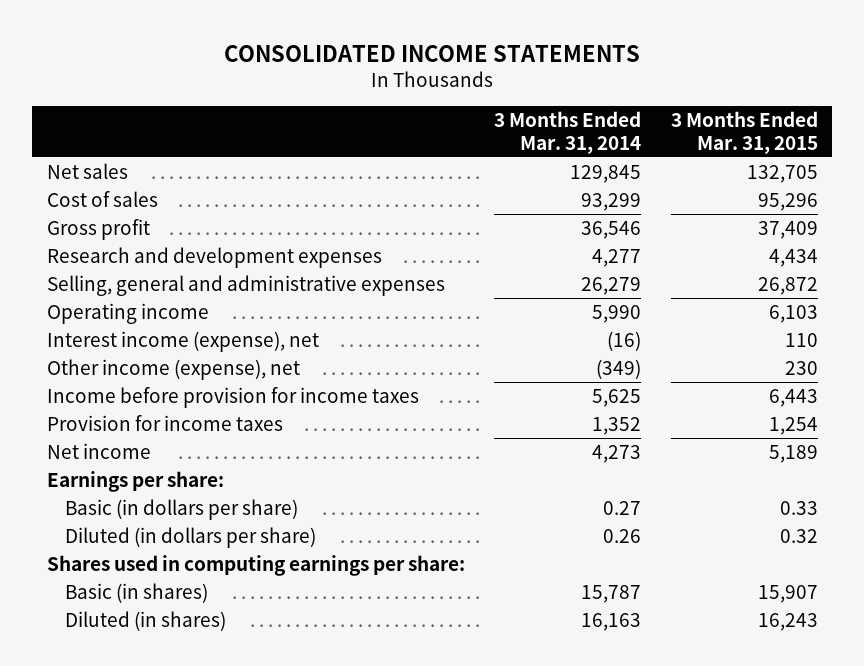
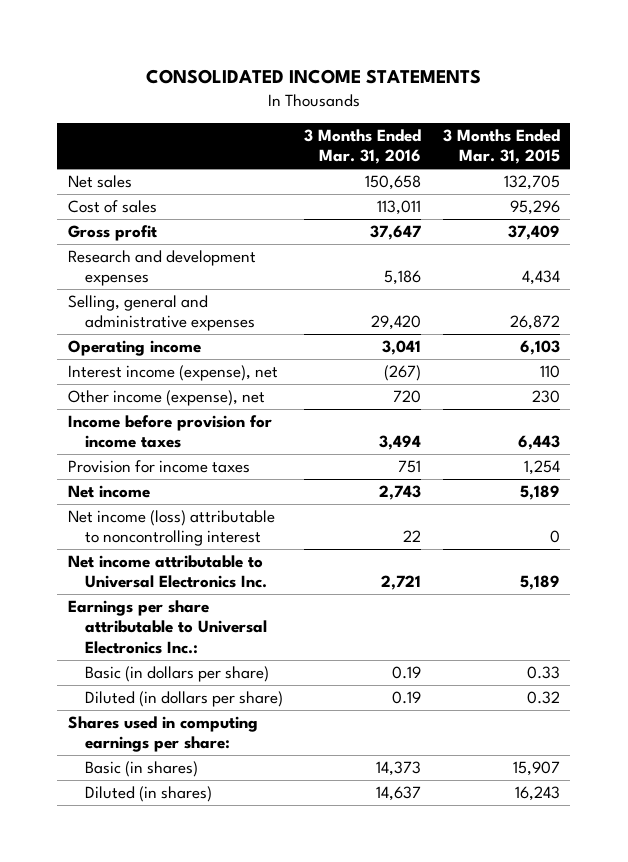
[494,111,642,154] 3 Months Ended Mar. 31, 2014 -> none
none -> [304,128,422,165] 3 Months Ended Mar. 31, 2016
none -> [67,509,275,547] Net income (loss) attributable to noncontrolling interest
none -> [67,554,268,589] Net income attributable to Universal Electronics Inc.
[46,470,224,492] Earnings per share: -> [67,599,268,654] Earnings per share attributable to Universal Electronics Inc.:

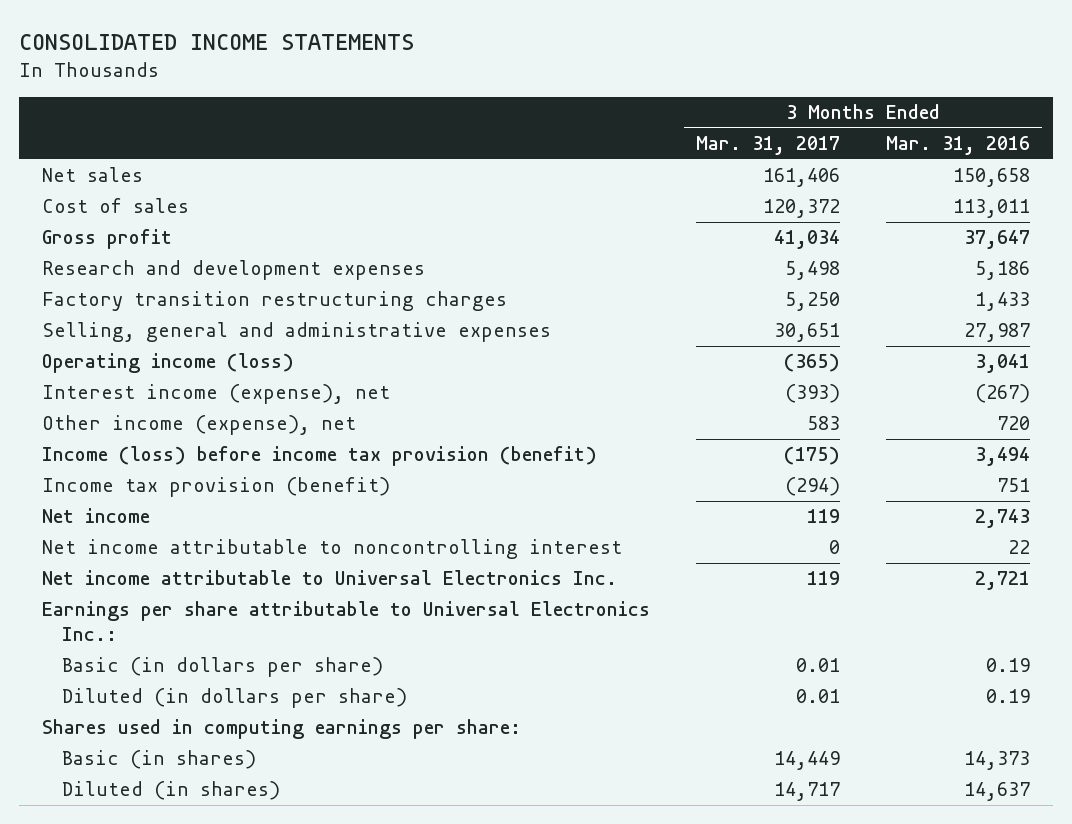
[442,128,560,165] 3 Months Ended Mar. 31, 2015 -> none
none -> [695,136,840,156] Mar. 31, 2017
none -> [41,291,507,312] Factory transition restructuring charges
[371,315,422,331] 29,420 -> [964,323,1031,343] 27,987
[67,339,201,356] Operating income -> [41,353,294,374] Operating income (loss)
[67,414,272,449] Income before provision for income taxes -> [41,446,597,467] Income (loss) before income tax provision (benefit)
[67,459,250,473] Provision for income taxes -> [41,477,390,498] Income tax provision (benefit)
[67,509,275,547] Net income (loss) attributable to noncontrolling interest -> [41,539,622,560] Net income attributable to noncontrolling interest

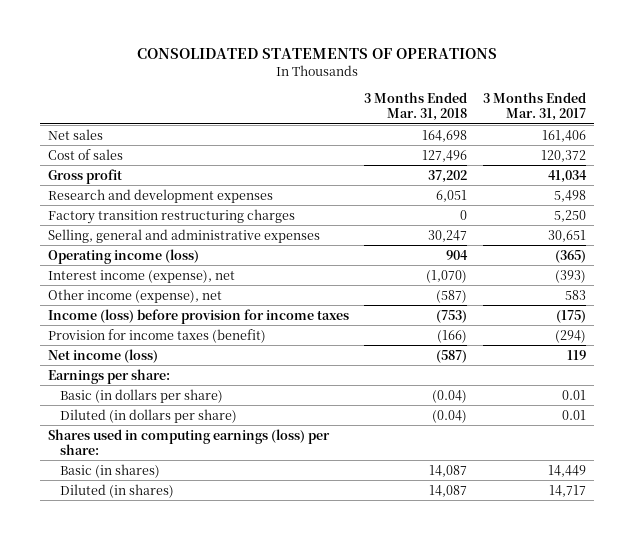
[18,33,414,50] CONSOLIDATED INCOME STATEMENTS -> [136,48,497,60] CONSOLIDATED STATEMENTS OF OPERATIONS
[886,136,1031,156] Mar. 31, 2016 -> none
none -> [364,92,468,122] 3 Months Ended Mar. 31, 2018
[41,508,150,524] Net income -> none
[41,539,622,560] Net income attributable to noncontrolling interest -> none
[41,446,597,467] Income (loss) before income tax provision (benefit) -> [47,308,349,324] Income (loss) before provision for income taxes
[41,477,390,498] Income tax provision (benefit) -> [47,328,266,343] Provision for income taxes (benefit)
[41,570,617,586] Net income attributable to Universal Electronics Inc. -> [47,348,158,363] Net income (loss)
[41,601,650,642] Earnings per share attributable to Universal Electronics Inc.: -> [47,368,170,384] Earnings per share:
[41,719,521,740] Shares used in computing earnings per share: -> [47,428,330,455] Shares used in computing earnings (loss) per share:

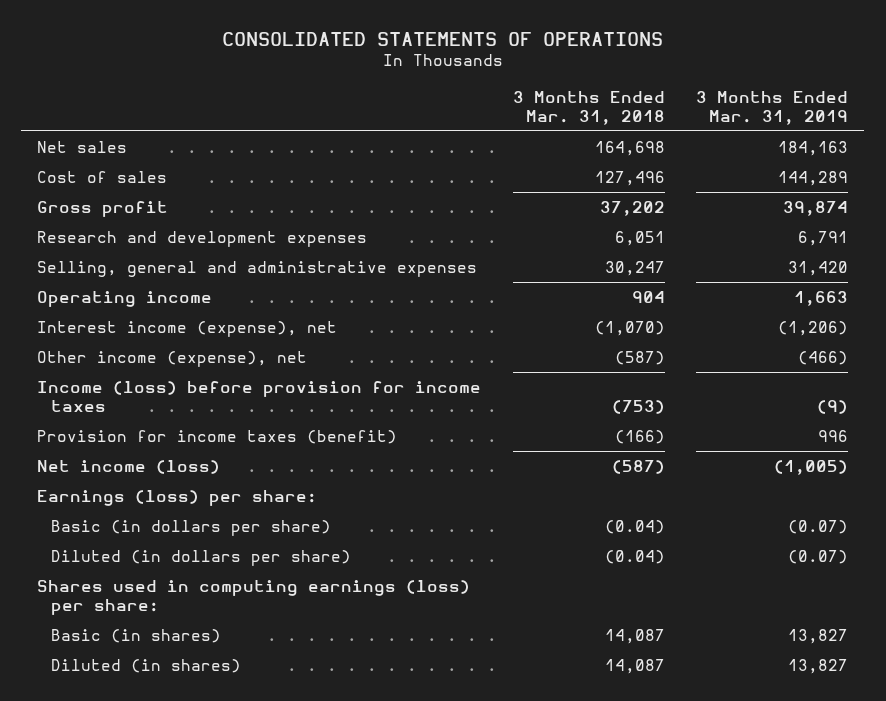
[483,92,587,122] 3 Months Ended Mar. 31, 2017 -> none
none -> [696,91,849,125] 3 Months Ended Mar. 31, 2019
[47,208,295,224] Factory transition restructuring charges -> none
[47,248,199,264] Operating income (loss) -> [37,291,213,308] Operating income
[47,368,170,384] Earnings per share: -> [37,490,318,507] Earnings (loss) per share:

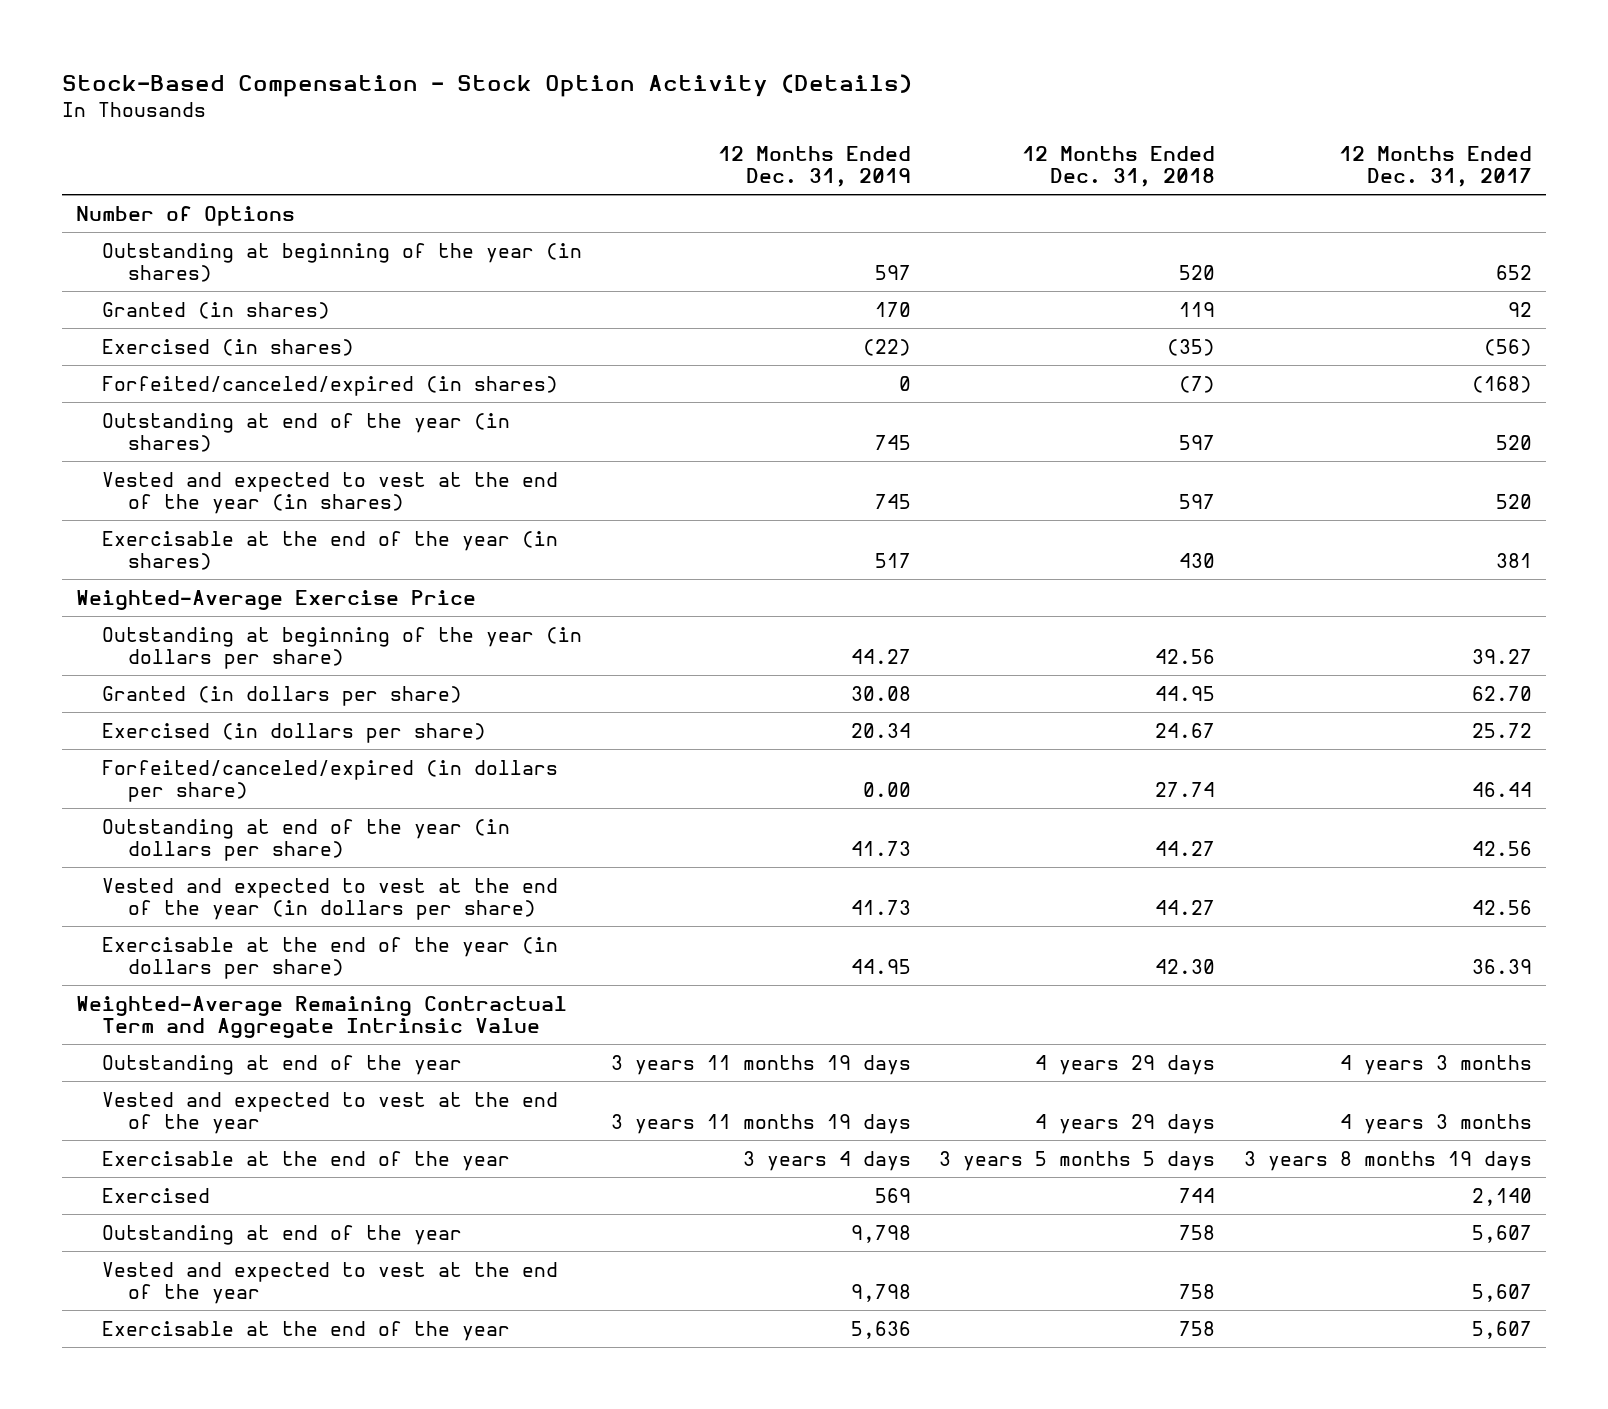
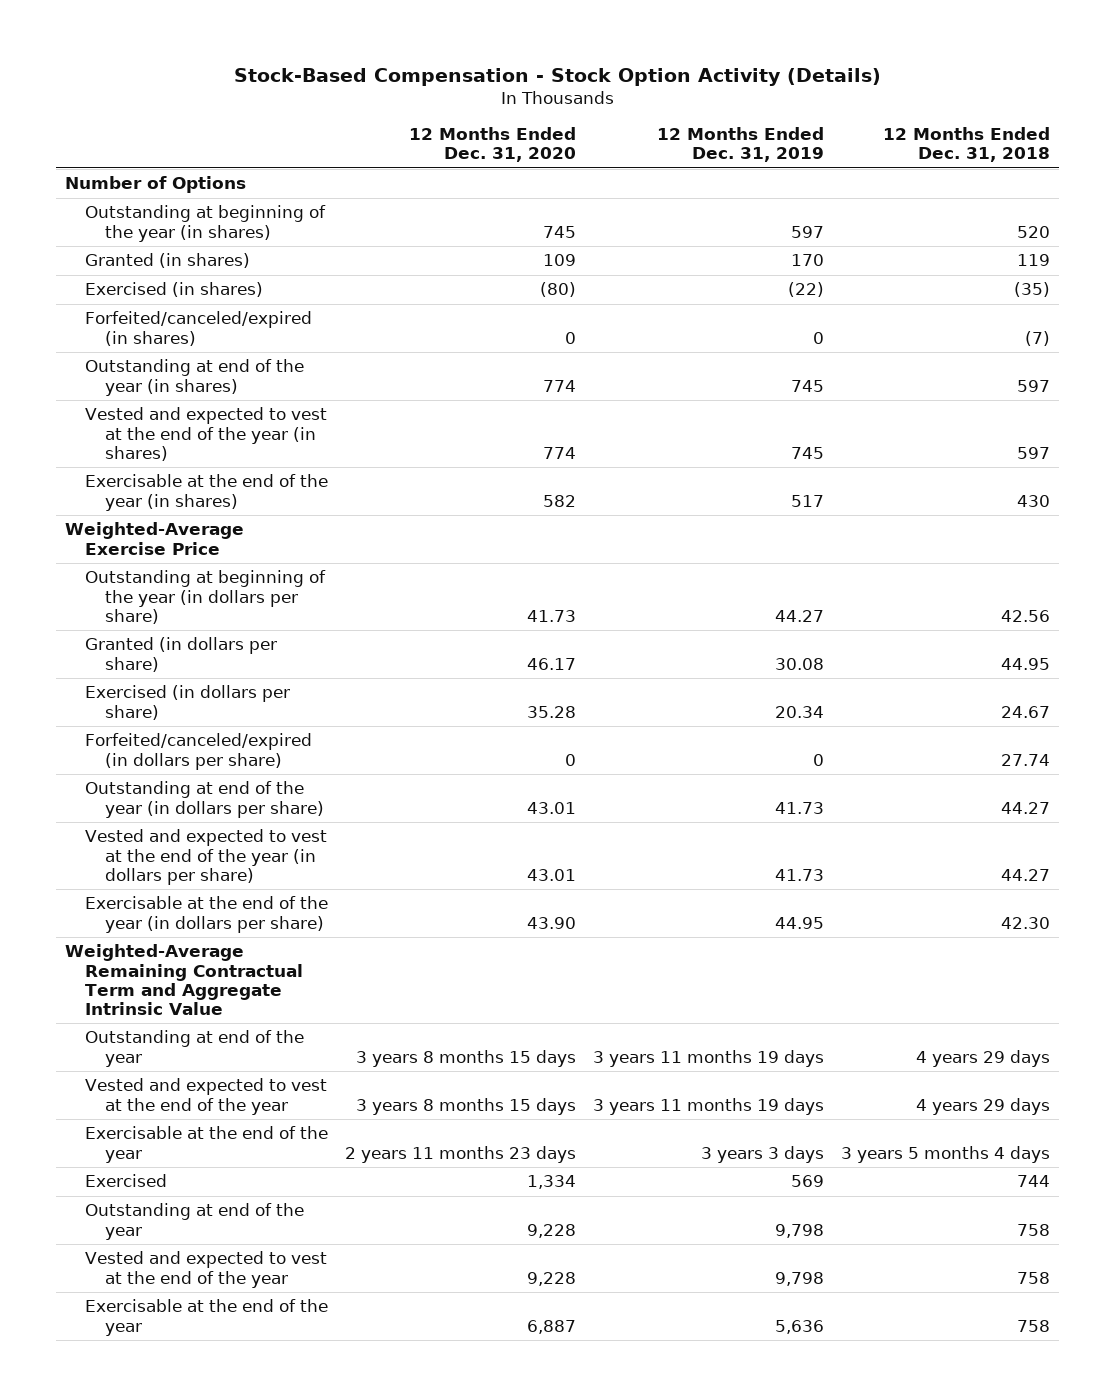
[1338,146,1532,188] 12 Months Ended Dec. 31, 2017 -> none
none -> [408,127,576,163] 12 Months Ended Dec. 31, 2020
[862,781,911,797] 0.00 -> [813,753,825,766] 0
[742,1150,911,1171] 3 years 4 days -> [701,1145,825,1163] 3 years 3 days
[939,1150,1216,1171] 3 years 5 months 5 days -> [841,1145,1051,1163] 3 years 5 months 4 days

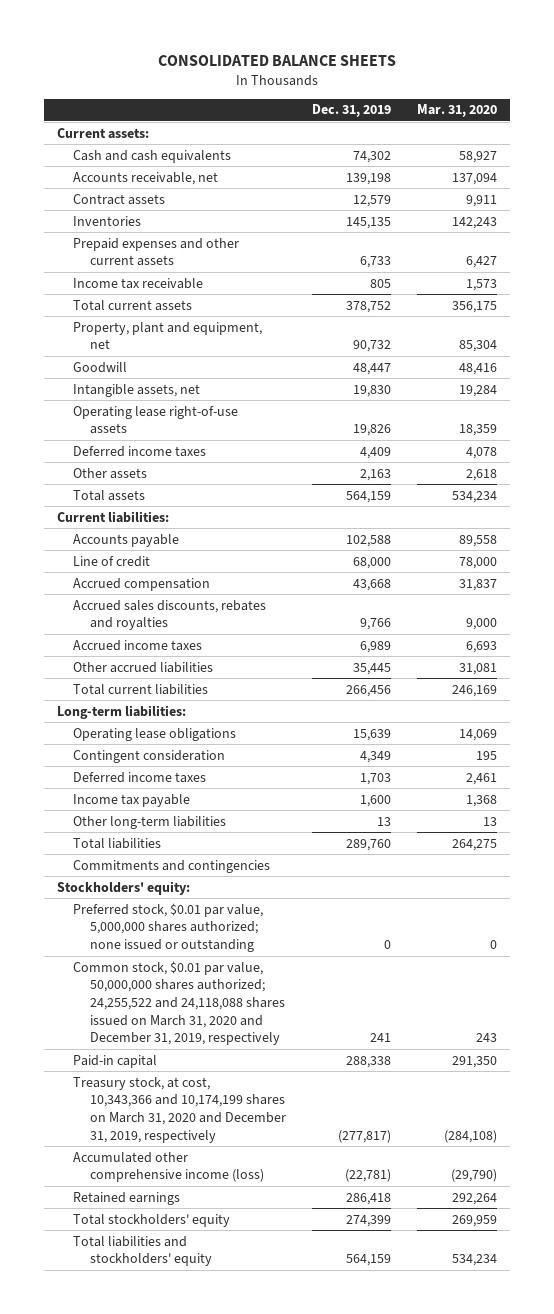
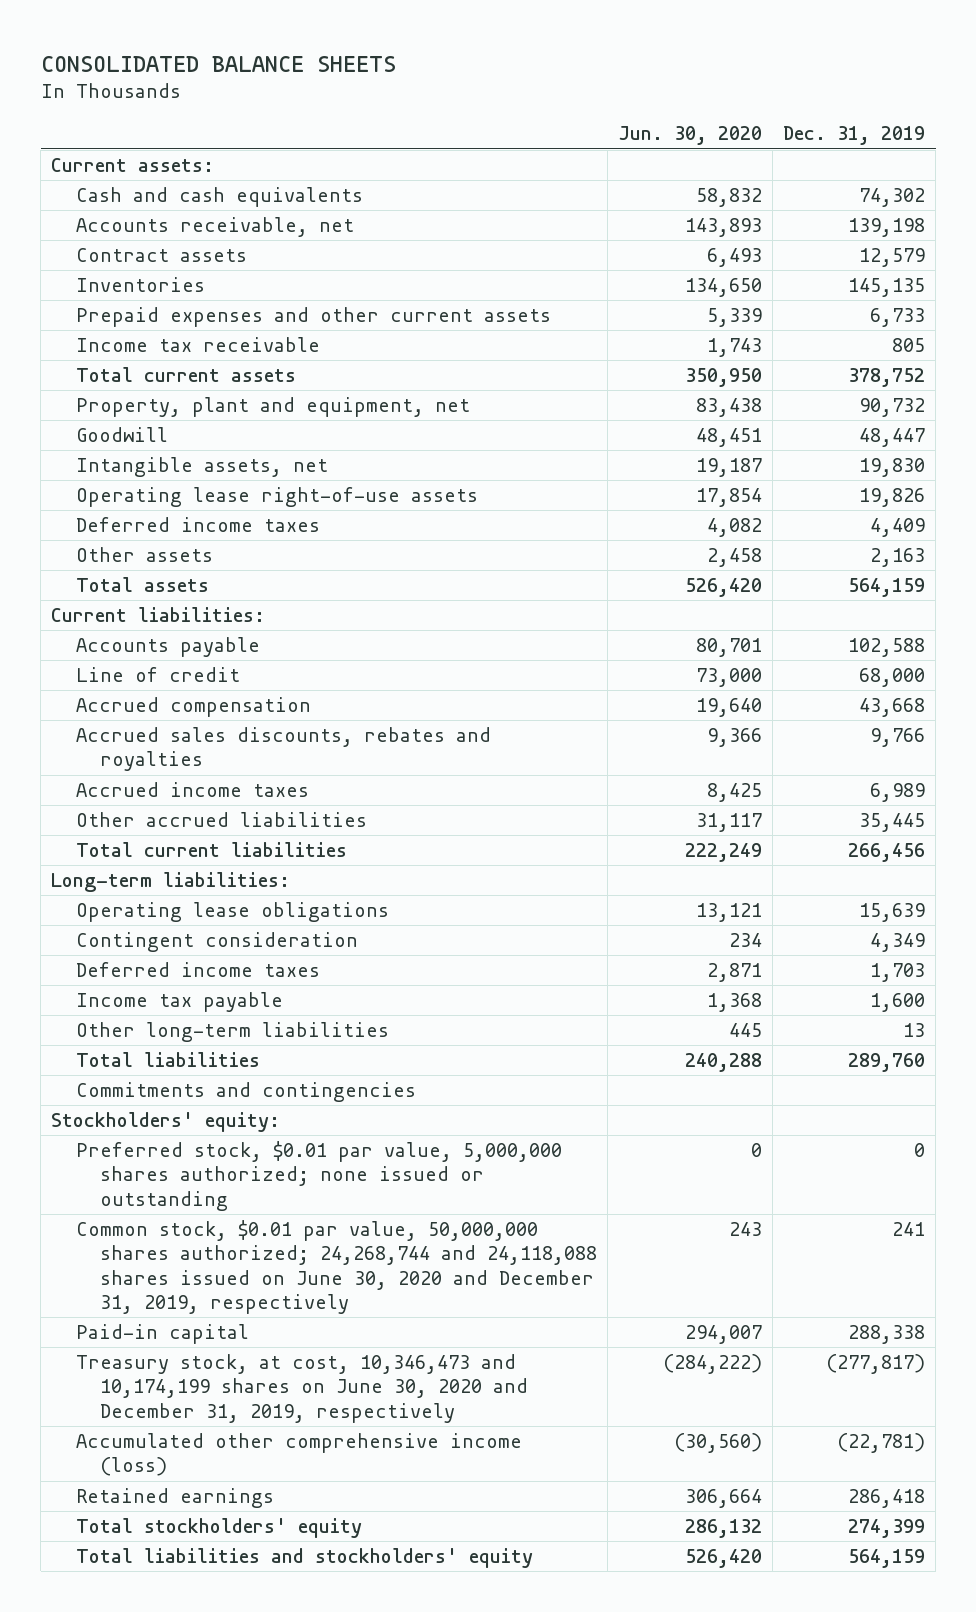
[417,104,498,118] Mar. 31, 2020 -> none
none -> [618,126,763,146] Jun. 30, 2020
[73,960,285,1046] Common stock, $0.01 par value, 50,000,000 shares authorized; 24,255,522 and 24,118,088 shares issued on March 31, 2020 and December 31, 2019, respectively -> [75,1219,597,1315] Common stock, $0.01 par value, 50,000,000 shares authorized; 24,268,744 and 24,118,088 shares issued on June 30, 2020 and December 31, 2019, respectively
[73,1076,286,1143] Treasury stock, at cost, 10,343,366 and 10,174,199 shares on March 31, 2020 and December 31, 2019, respectively -> [75,1353,528,1423] Treasury stock, at cost, 10,346,473 and 10,174,199 shares on June 30, 2020 and December 31, 2019, respectively

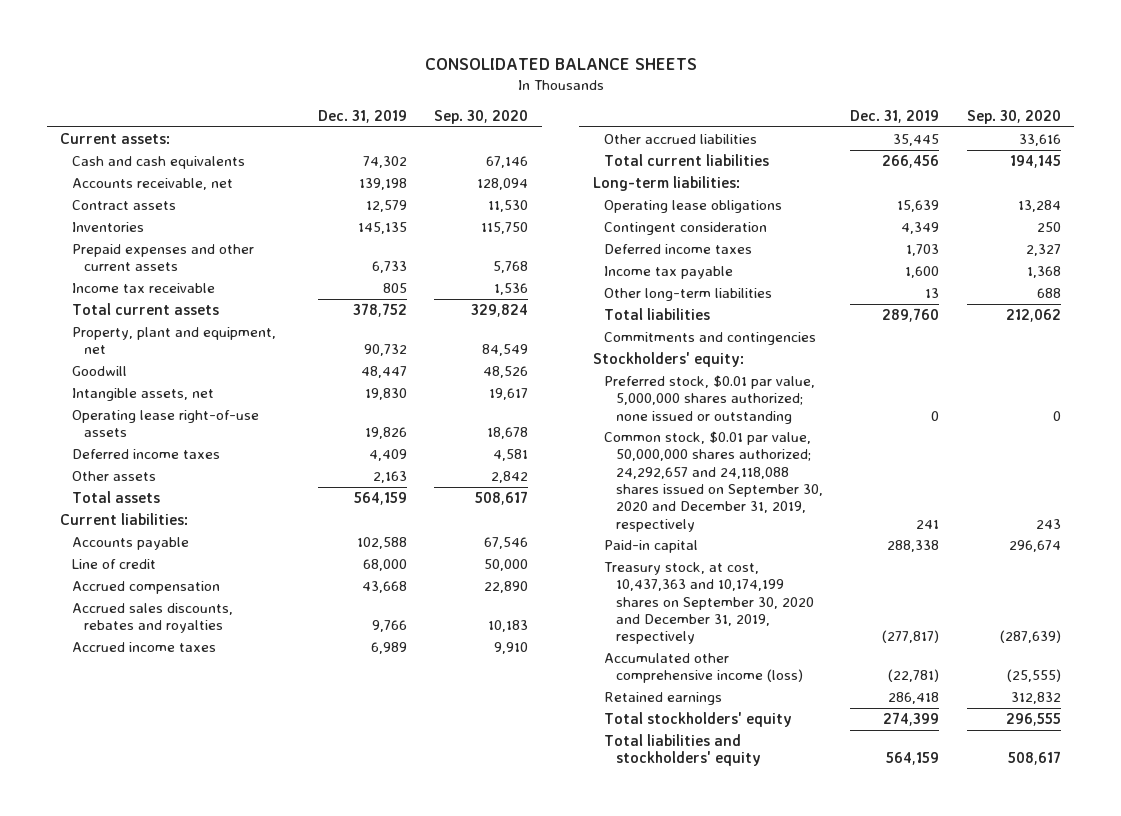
[618,126,763,146] Jun. 30, 2020 -> none
none -> [434,109,529,124] Sep. 30, 2020
[75,1219,597,1315] Common stock, $0.01 par value, 50,000,000 shares authorized; 24,268,744 and 24,118,088 shares issued on June 30, 2020 and December 31, 2019, respectively -> [604,430,824,532] Common stock, $0.01 par value, 50,000,000 shares authorized; 24,292,657 and 24,118,088 shares issued on September 30, 2020 and December 31, 2019, respectively
[75,1353,528,1423] Treasury stock, at cost, 10,346,473 and 10,174,199 shares on June 30, 2020 and December 31, 2019, respectively -> [604,561,815,645] Treasury stock, at cost, 10,437,363 and 10,174,199 shares on September 30, 2020 and December 31, 2019, respectively

